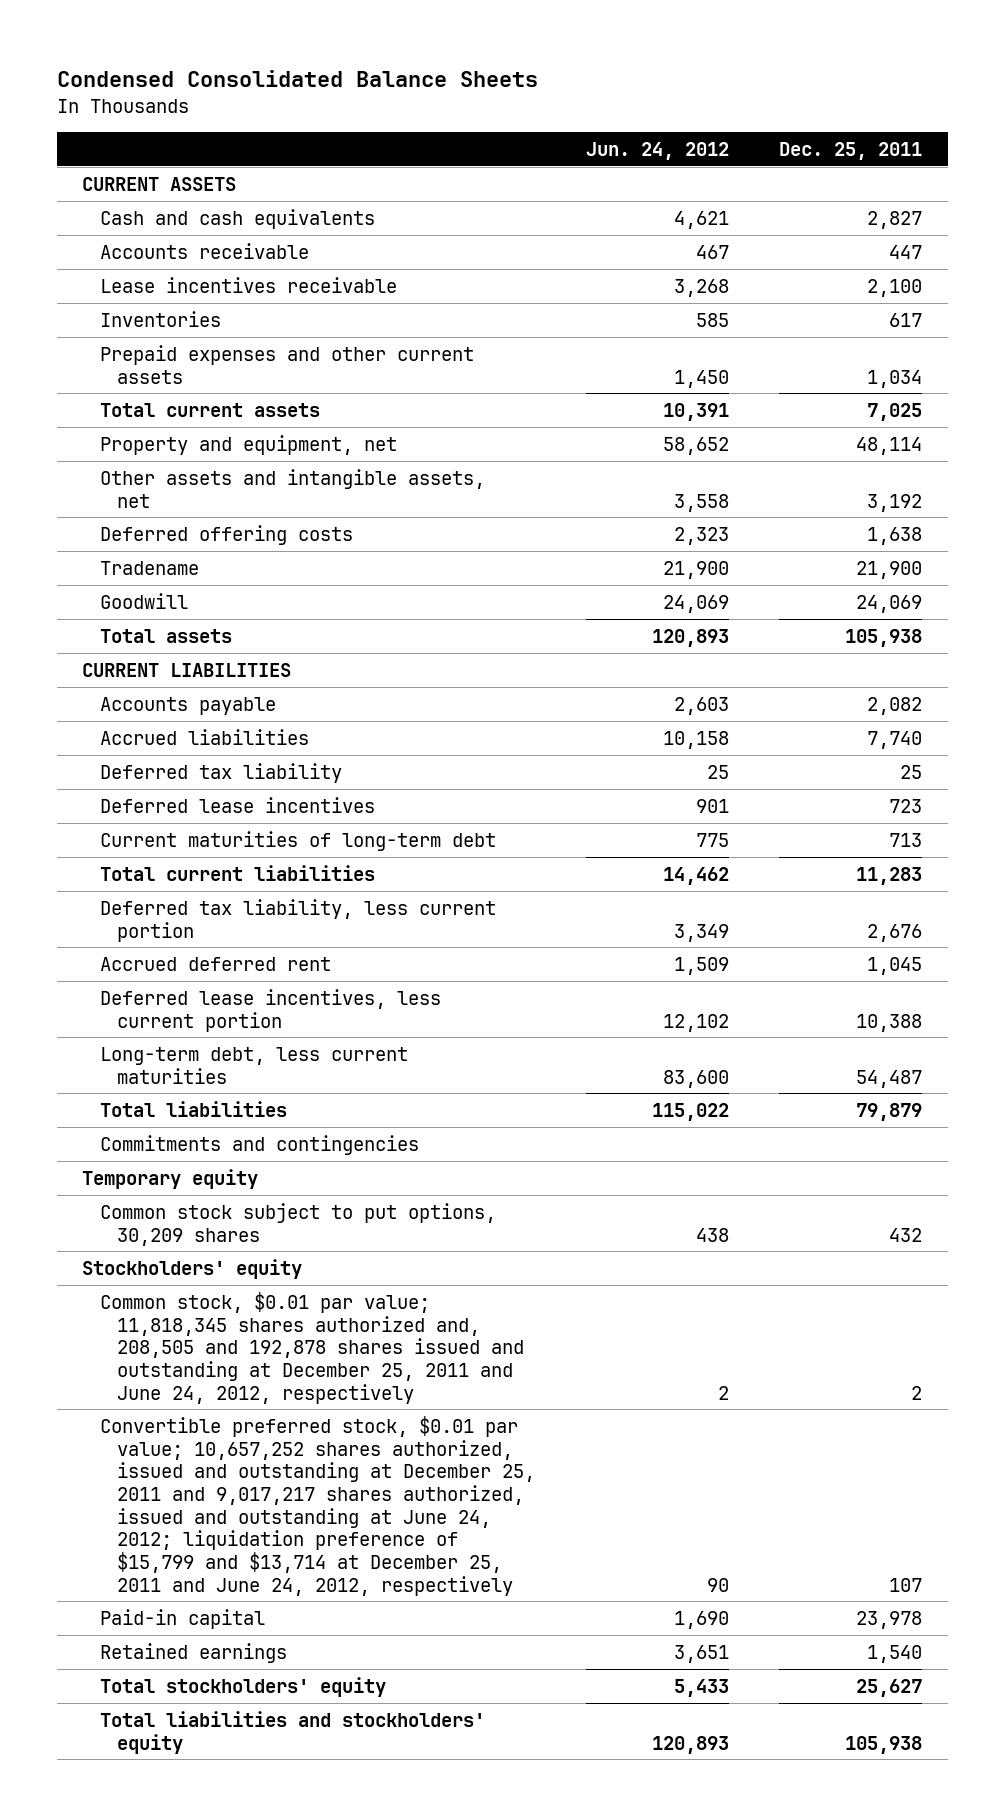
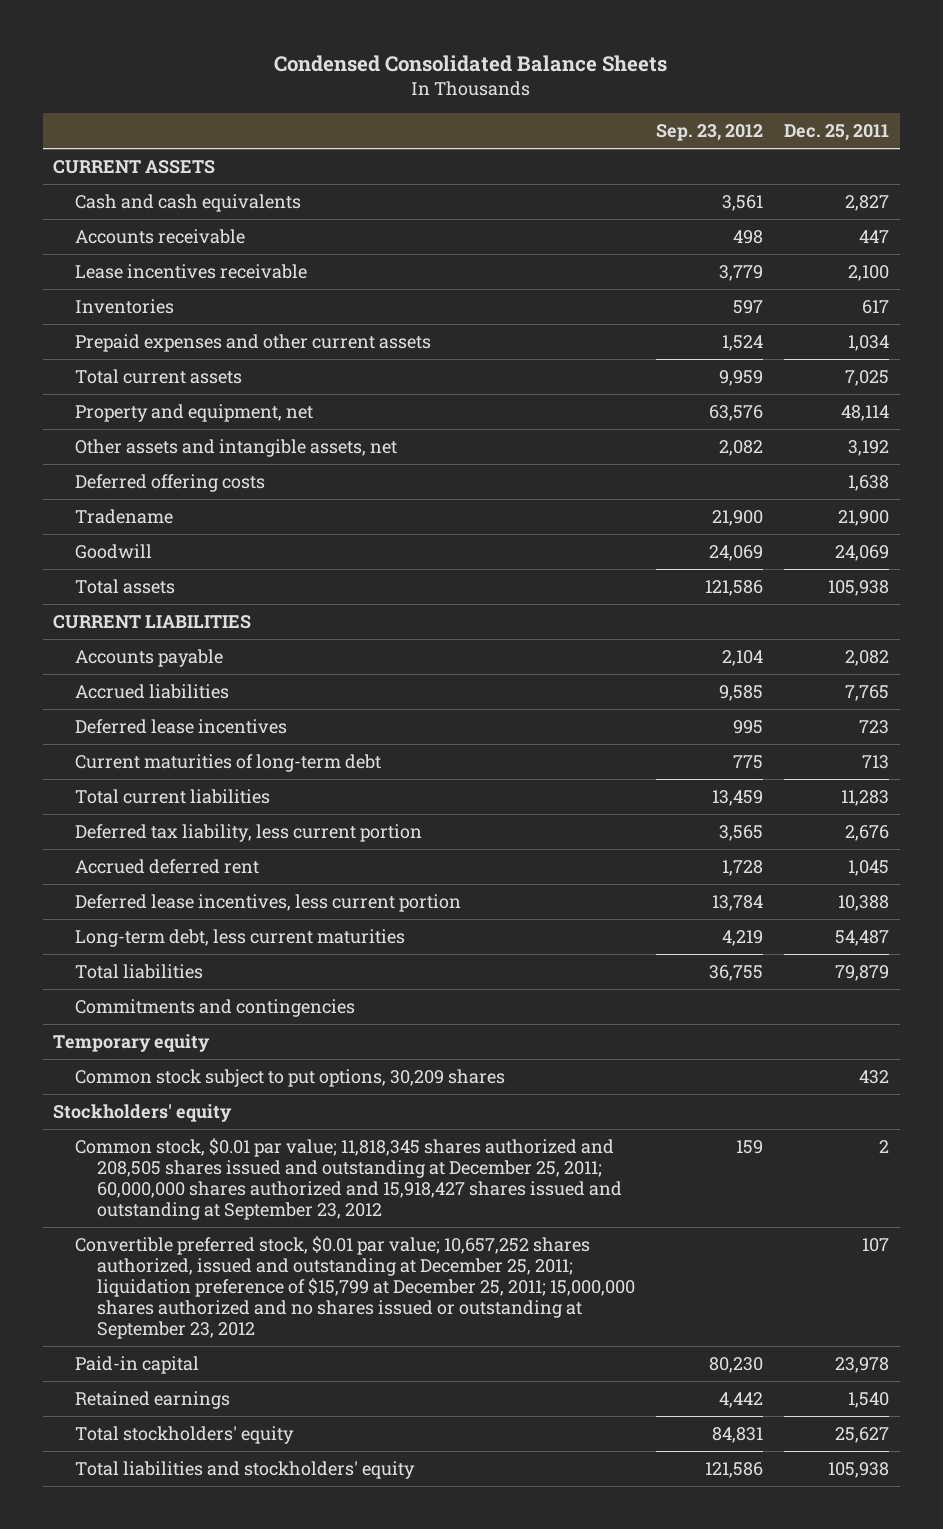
[585,141,729,160] Jun. 24, 2012 -> none
none -> [656,124,764,142] Sep. 23, 2012
[99,762,342,783] Deferred tax liability -> none
[867,730,923,749] 7,740 -> [845,685,890,702] 7,765
[99,1291,525,1404] Common stock, $0.01 par value; 11,818,345 shares authorized and, 208,505 and 192,878 shares issued and outstanding at December 25, 2011 and June 24, 2012, respectively -> [75,1138,623,1221] Common stock, $0.01 par value; 11,818,345 shares authorized and 208,505 shares issued and outstanding at December 25, 2011; 60,000,000 shares authorized and 15,918,427 shares issued and outstanding at September 23, 2012
[99,1415,536,1596] Convertible preferred stock, $0.01 par value; 10,657,252 shares authorized, issued and outstanding at December 25, 2011 and 9,017,217 shares authorized, issued and outstanding at June 24, 2012; liquidation preference of $15,799 and $13,714 at December 25, 2011 and June 24, 2012, respectively -> [75,1236,636,1340] Convertible preferred stock, $0.01 par value; 10,657,252 shares authorized, issued and outstanding at December 25, 2011; liquidation preference of $15,799 at December 25, 2011; 15,000,000 shares authorized and no shares issued or outstanding at September 23, 2012

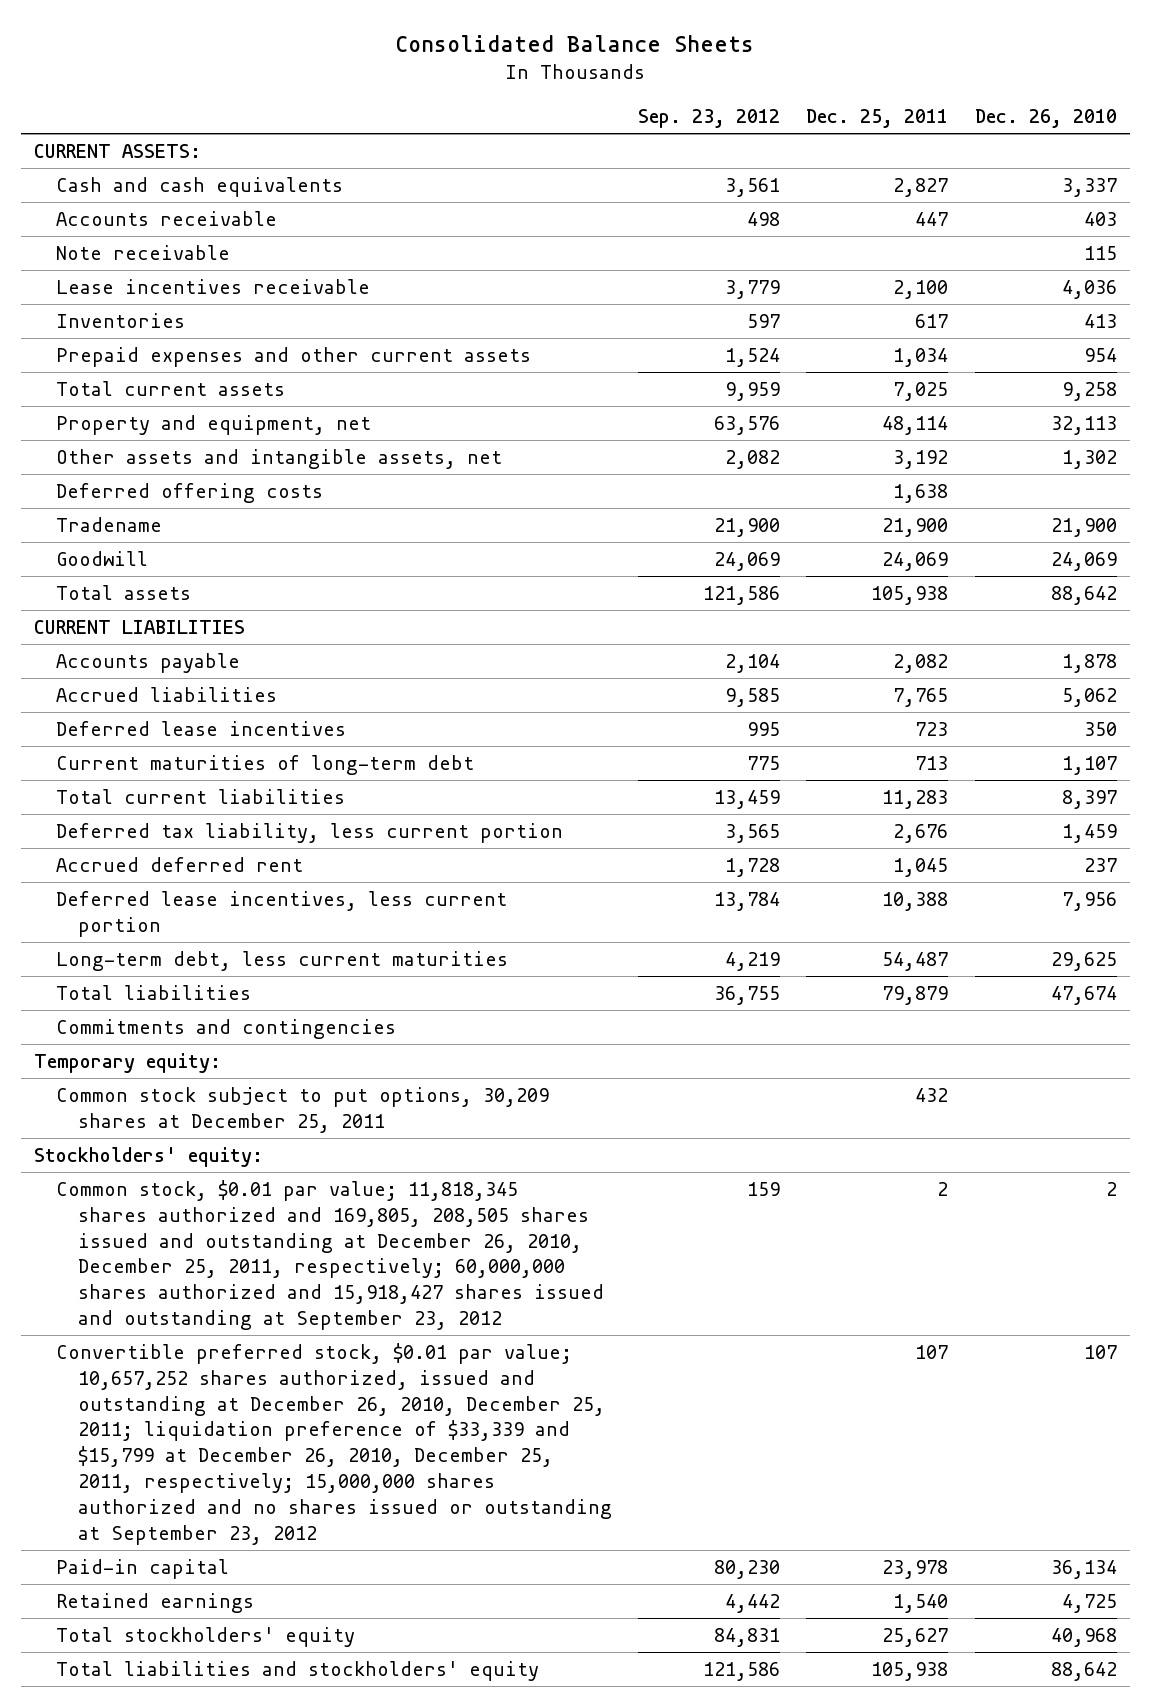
[274,54,668,72] Condensed Consolidated Balance Sheets -> [395,34,755,52] Consolidated Balance Sheets
none -> [974,109,1117,129] Dec. 26, 2010
[53,160,216,175] CURRENT ASSETS -> [33,144,201,159] CURRENT ASSETS:
none -> [55,245,230,261] Note receivable
[53,1034,211,1053] Temporary equity -> [33,1053,221,1074] Temporary equity:
[75,1069,506,1088] Common stock subject to put options, 30,209 shares -> [55,1087,549,1133] Common stock subject to put options, 30,209 shares at December 25, 2011
[53,1104,233,1123] Stockholders' equity -> [33,1147,263,1168] Stockholders' equity:
[75,1138,623,1221] Common stock, $0.01 par value; 11,818,345 shares authorized and 208,505 shares issued and outstanding at December 25, 2011; 60,000,000 shares authorized and 15,918,427 shares issued and outstanding at September 23, 2012 -> [55,1180,604,1330] Common stock, $0.01 par value; 11,818,345 shares authorized and 169,805, 208,505 shares issued and outstanding at December 26, 2010, December 25, 2011, respectively; 60,000,000 shares authorized and 15,918,427 shares issued and outstanding at September 23, 2012
[75,1236,636,1340] Convertible preferred stock, $0.01 par value; 10,657,252 shares authorized, issued and outstanding at December 25, 2011; liquidation preference of $15,799 at December 25, 2011; 15,000,000 shares authorized and no shares issued or outstanding at September 23, 2012 -> [55,1343,612,1545] Convertible preferred stock, $0.01 par value; 10,657,252 shares authorized, issued and outstanding at December 26, 2010, December 25, 2011; liquidation preference of $33,339 and $15,799 at December 26, 2010, December 25, 2011, respectively; 15,000,000 shares authorized and no shares issued or outstanding at September 23, 2012

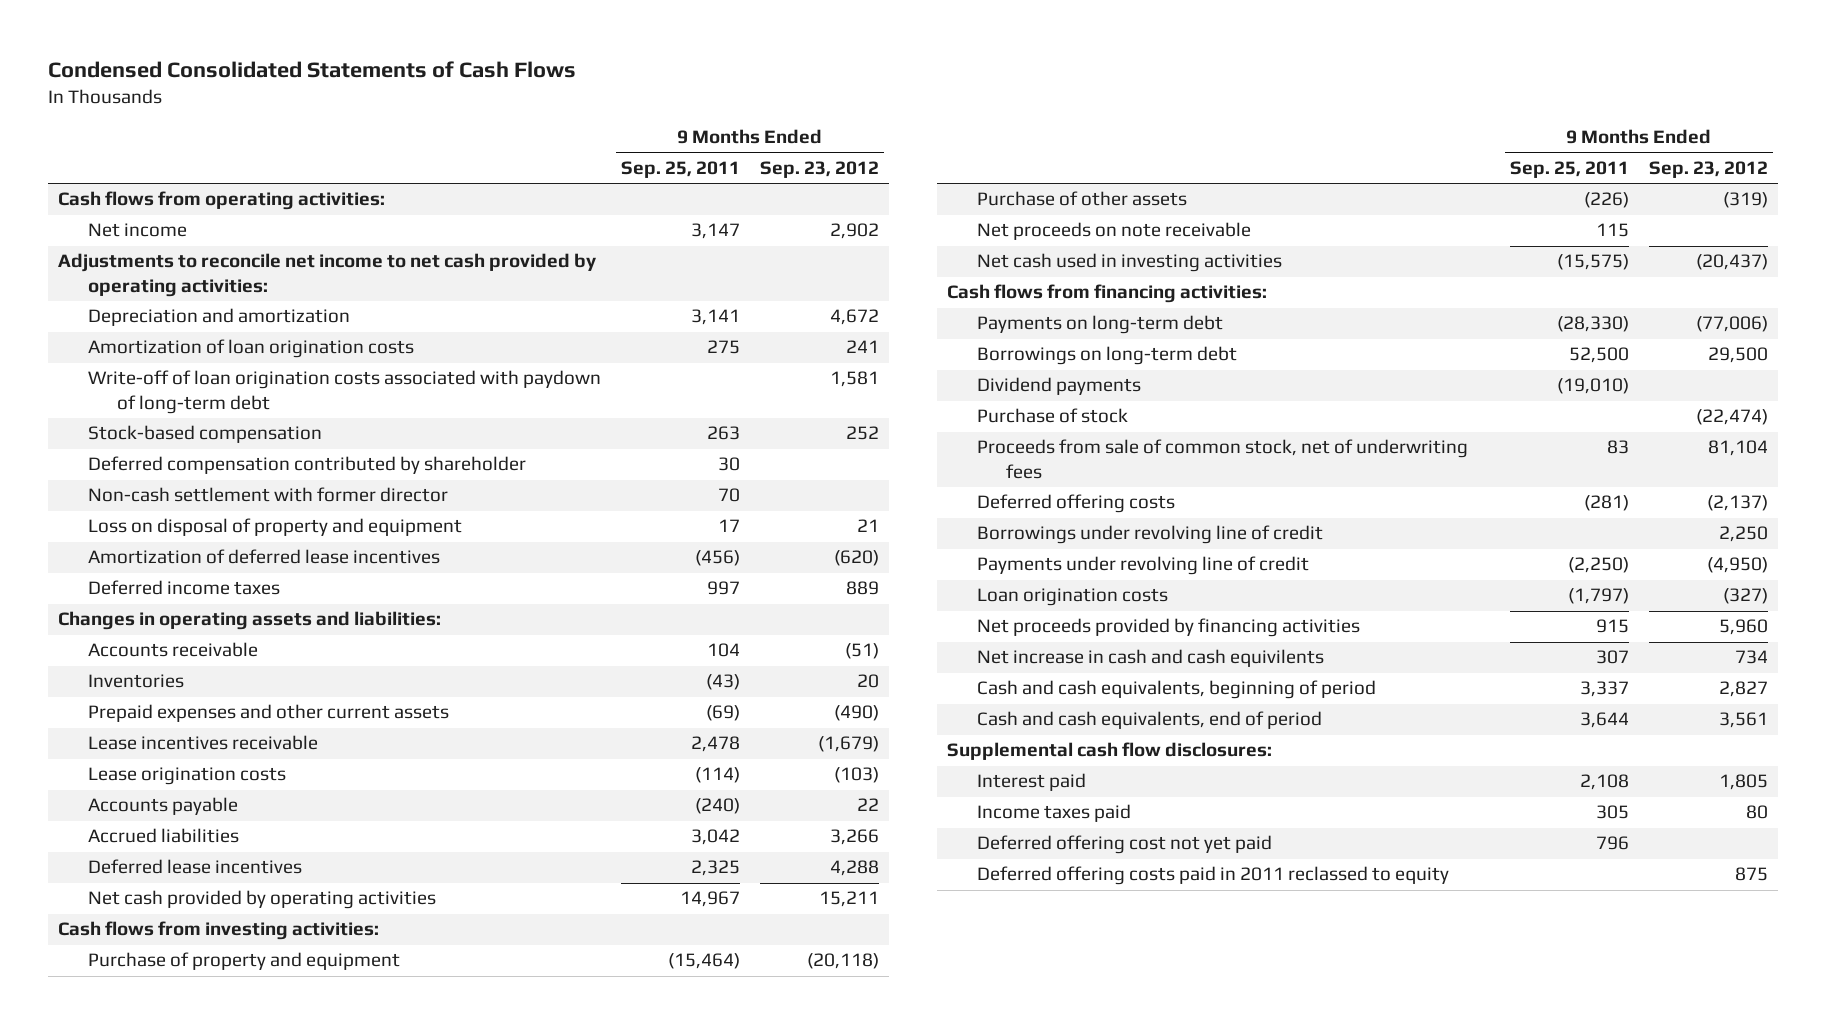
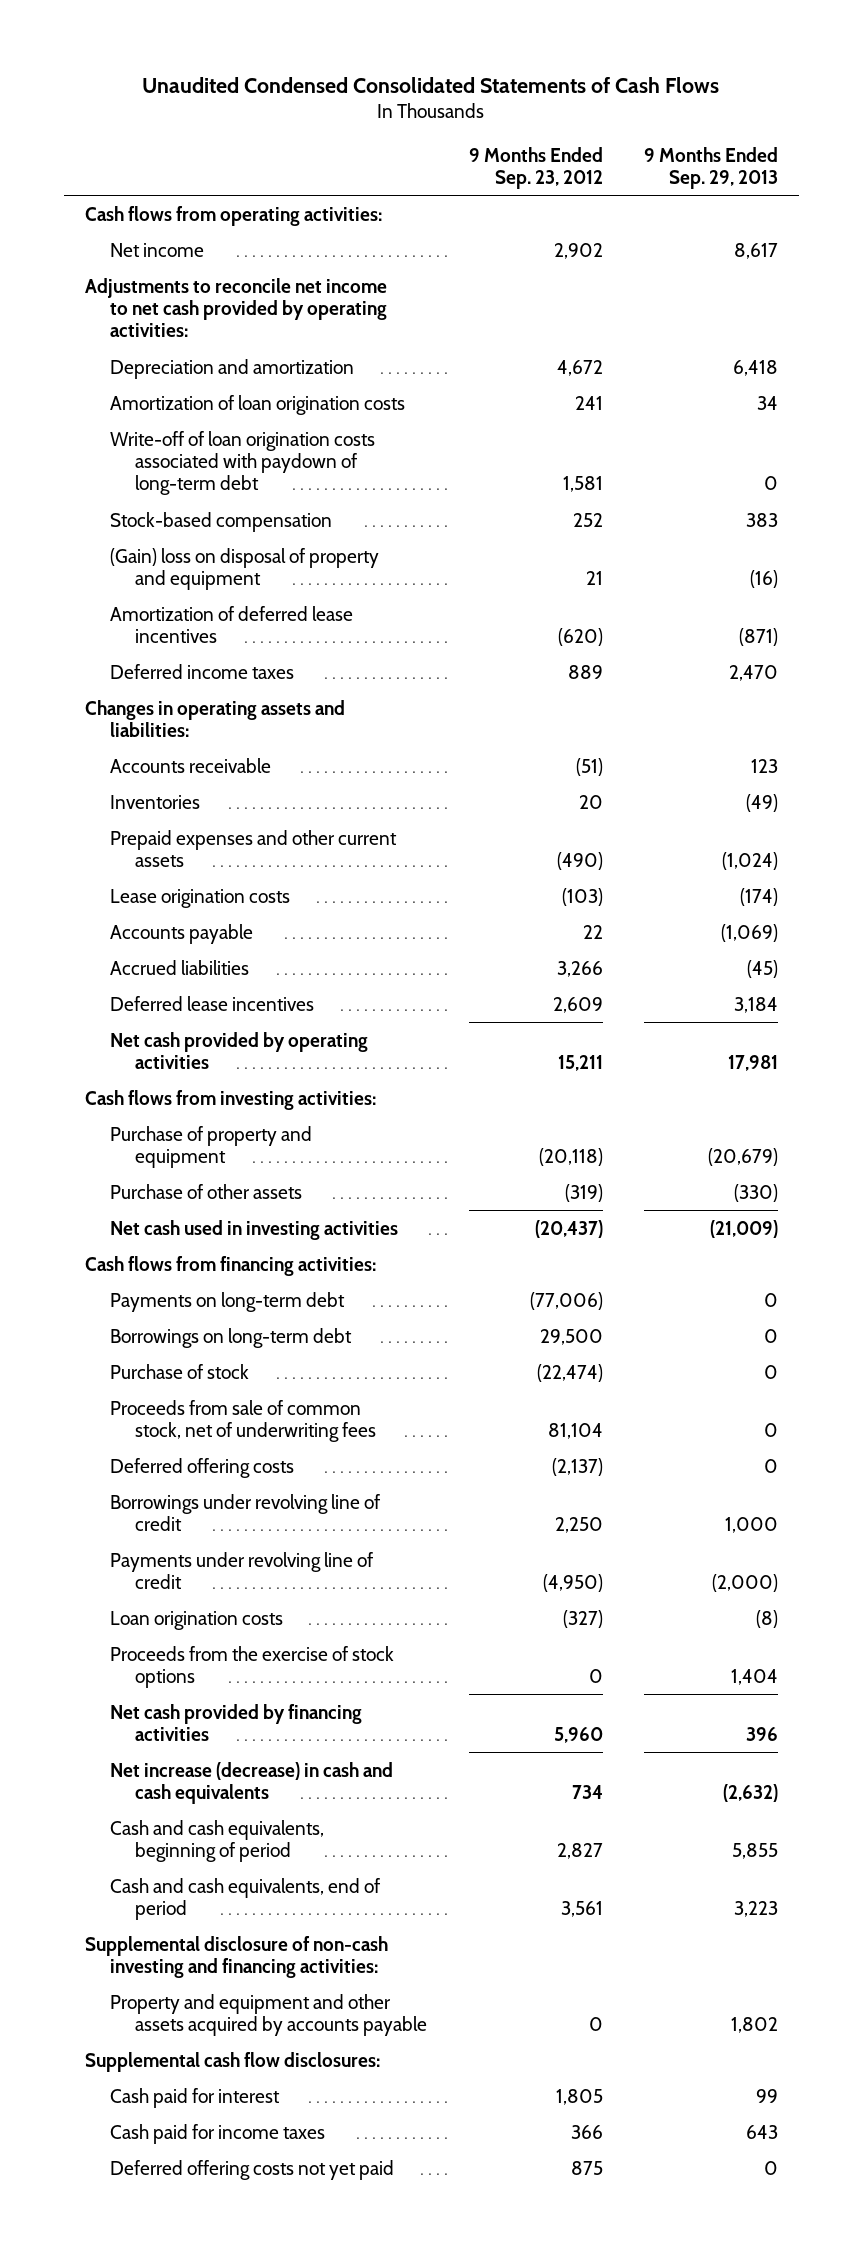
[47,61,576,79] Condensed Consolidated Statements of Cash Flows -> [142,76,720,93] Unaudited Condensed Consolidated Statements of Cash Flows
[620,160,740,178] Sep. 25, 2011 -> none
none -> [644,146,779,189] 9 Months Ended Sep. 29, 2013
[87,456,526,475] Deferred compensation contributed by shareholder -> none
[87,487,448,503] Non-cash settlement with former director -> none
[87,518,462,537] Loss on disposal of property and equipment -> [109,547,379,590] (Gain) loss on disposal of property and equipment
[87,735,318,751] Lease incentives receivable -> none
[830,860,880,877] 4,288 -> [552,996,603,1013] 2,609
[976,222,1251,241] Net proceeds on note receivable -> none
[976,377,1141,396] Dividend payments -> none
none -> [109,1645,394,1688] Proceeds from the exercise of stock options
[976,618,1360,638] Net proceeds provided by financing activities -> [109,1703,362,1741] Net cash provided by financing activities
[976,649,1324,668] Net increase in cash and cash equivilents -> [109,1761,393,1804] Net increase (decrease) in cash and cash equivalents
none -> [84,1935,388,1978] Supplemental disclosure of non-cash investing and financing activities:
none -> [109,1993,428,2036] Property and equipment and other assets acquired by accounts payable
[976,835,1272,855] Deferred offering cost not yet paid -> none
[976,773,1086,792] Interest paid -> [109,2087,280,2108] Cash paid for interest
[976,804,1131,823] Income taxes paid -> [109,2123,325,2144] Cash paid for income taxes
[1745,805,1768,820] 80 -> [570,2124,603,2139] 366
[976,866,1449,886] Deferred offering costs paid in 2011 reclassed to equity -> [109,2159,394,2180] Deferred offering costs not yet paid

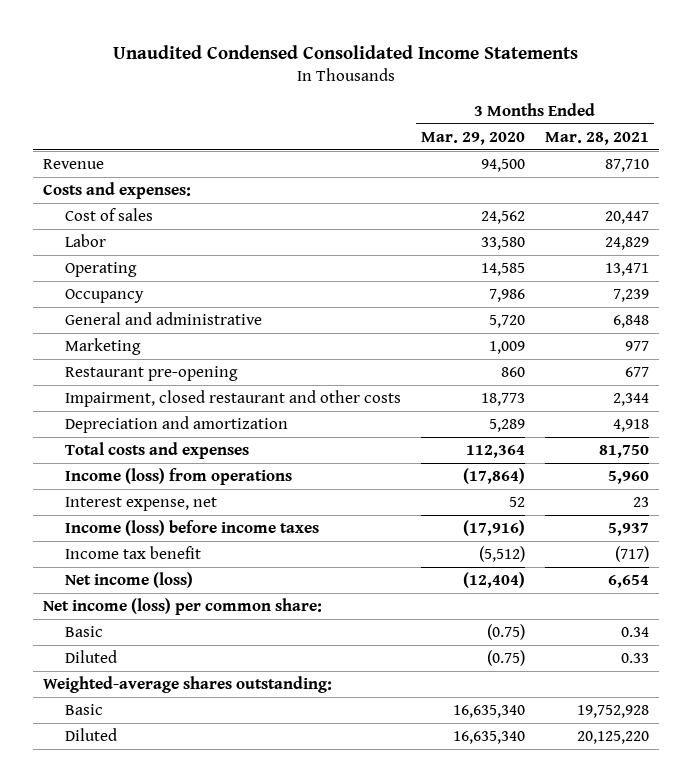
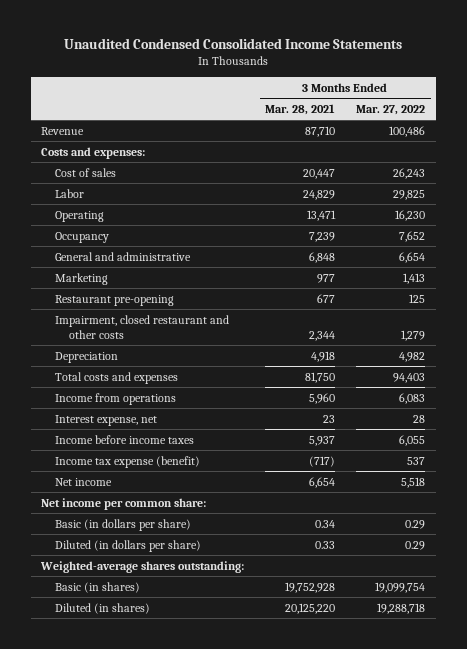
[420,131,525,145] Mar. 29, 2020 -> none
none -> [356,104,426,115] Mar. 27, 2022
[64,416,288,434] Depreciation and amortization -> [55,351,119,363] Depreciation
[64,468,292,486] Income (loss) from operations -> [55,392,177,405] Income from operations
[64,520,319,537] Income (loss) before income taxes -> [55,434,195,444] Income before income taxes
[64,546,201,560] Income tax benefit -> [55,455,201,468] Income tax expense (benefit)
[64,572,193,589] Net income (loss) -> [55,477,113,486] Net income
[43,598,323,616] Net income (loss) per common share: -> [41,497,207,510] Net income per common share:
[64,626,103,638] Basic -> [55,518,192,531] Basic (in dollars per share)
[64,650,117,664] Diluted -> [55,539,202,552] Diluted (in dollars per share)
[64,704,103,716] Basic -> [55,581,141,593] Basic (in shares)
[64,728,117,742] Diluted -> [55,602,151,614] Diluted (in shares)

